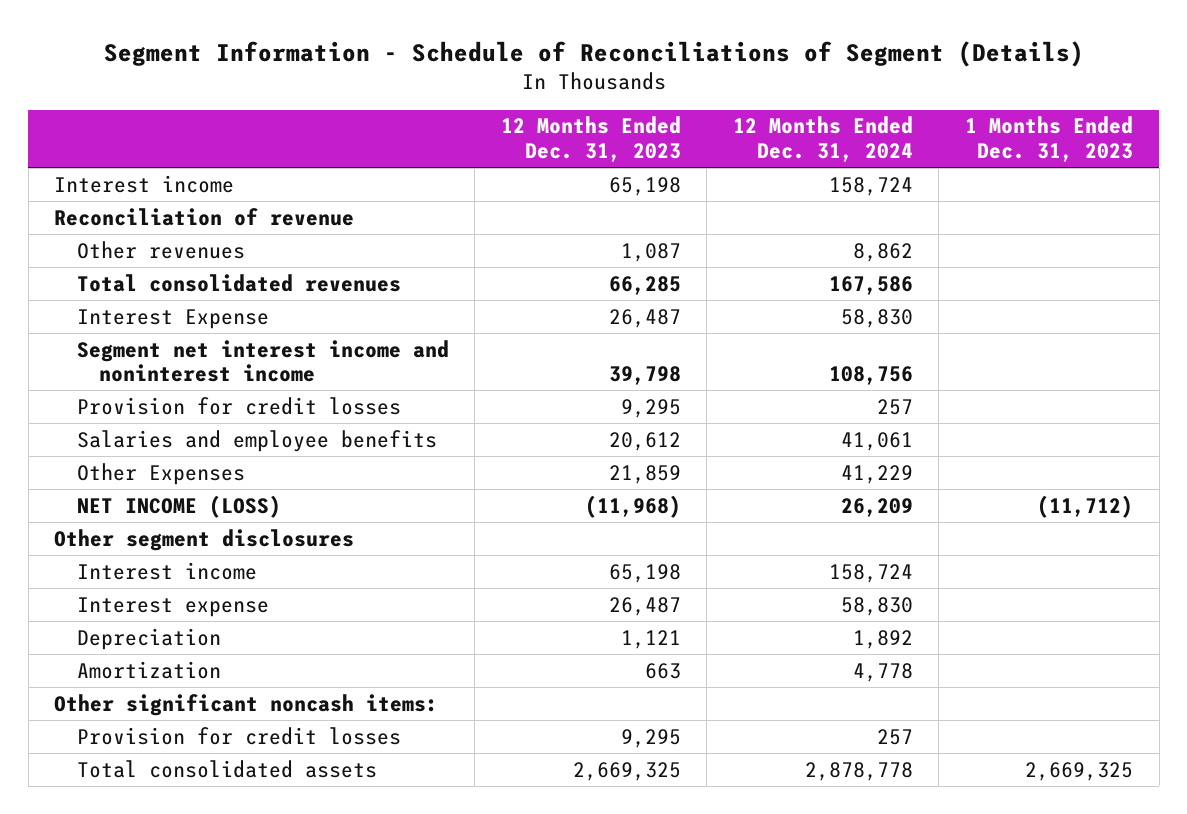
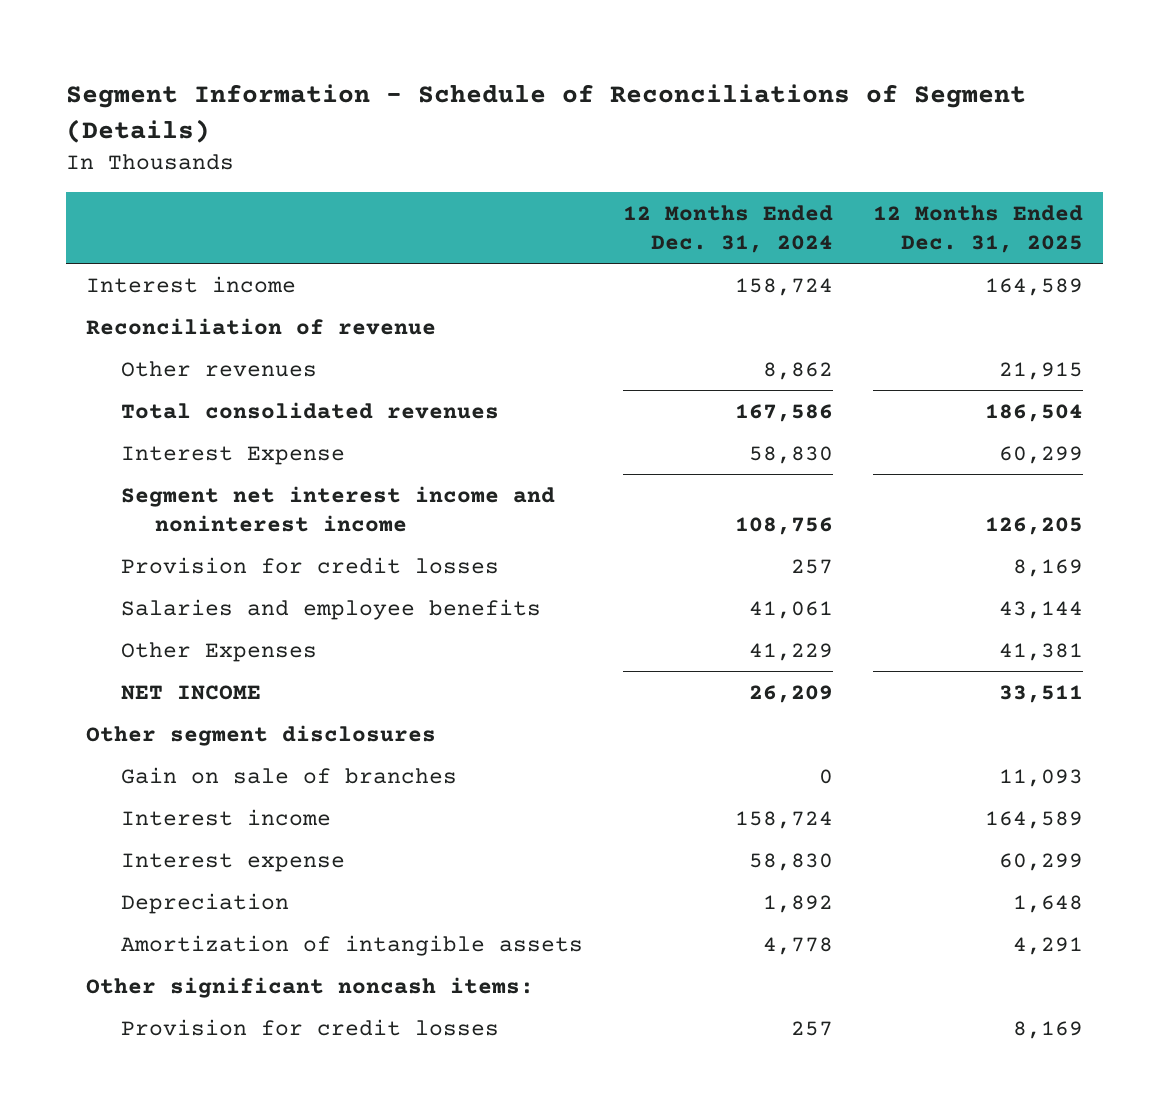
[500,116,681,163] 12 Months Ended Dec. 31, 2023 -> none
[965,116,1134,163] 1 Months Ended Dec. 31, 2023 -> none
none -> [873,204,1084,253] 12 Months Ended Dec. 31, 2025
[76,494,281,518] NET INCOME (LOSS) -> [120,684,261,700] NET INCOME
none -> [120,766,457,784] Gain on sale of branches
[76,660,221,679] Amortization -> [120,934,583,956] Amortization of intangible assets
[76,759,377,778] Total consolidated assets -> none

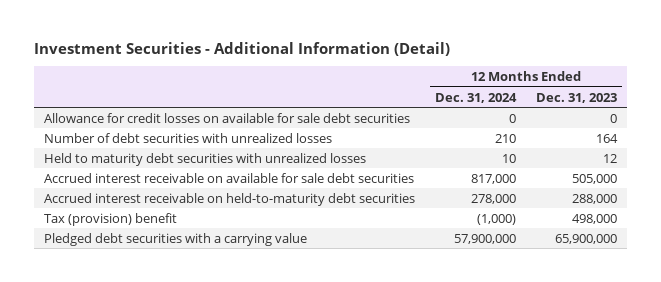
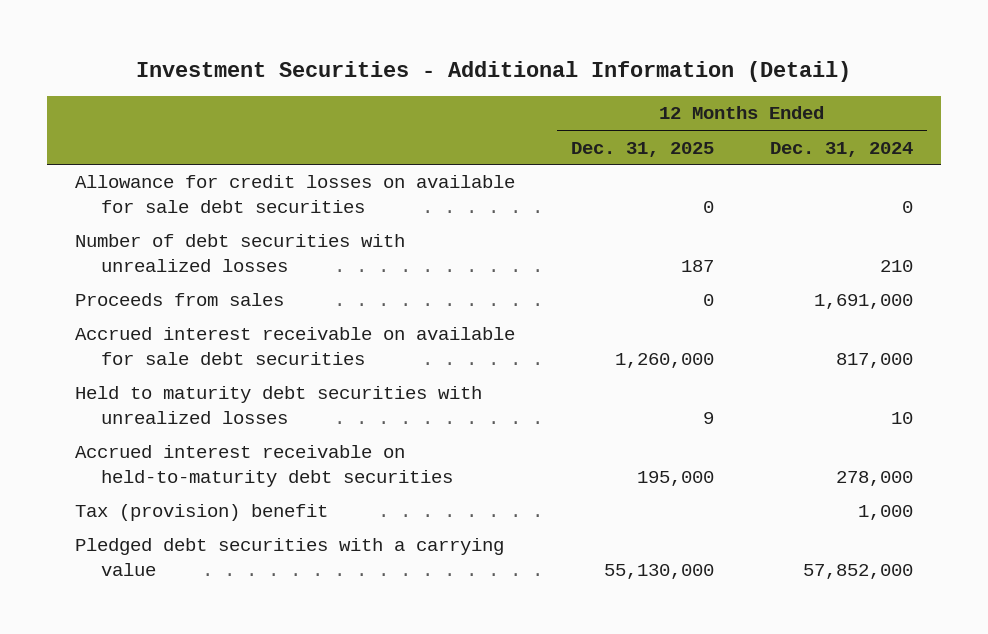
[536,92,618,103] Dec. 31, 2023 -> none
none -> [571,141,715,157] Dec. 31, 2025
none -> [74,293,284,307] Proceeds from sales
[44,152,367,166] Held to maturity debt securities with unrealized losses -> [74,386,482,425] Held to maturity debt securities with unrealized losses
[477,213,517,225] (1,000) -> [858,505,914,521] 1,000
[454,233,517,244] 57,900,000 -> [803,564,914,580] 57,852,000

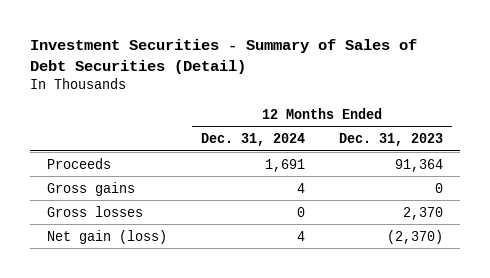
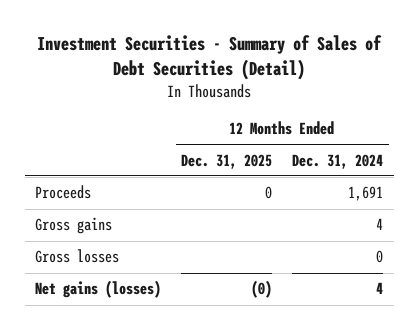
[339,132,444,146] Dec. 31, 2023 -> none
none -> [181,153,273,169] Dec. 31, 2025
[46,229,167,244] Net gain (loss) -> [34,280,161,299] Net gains (losses)

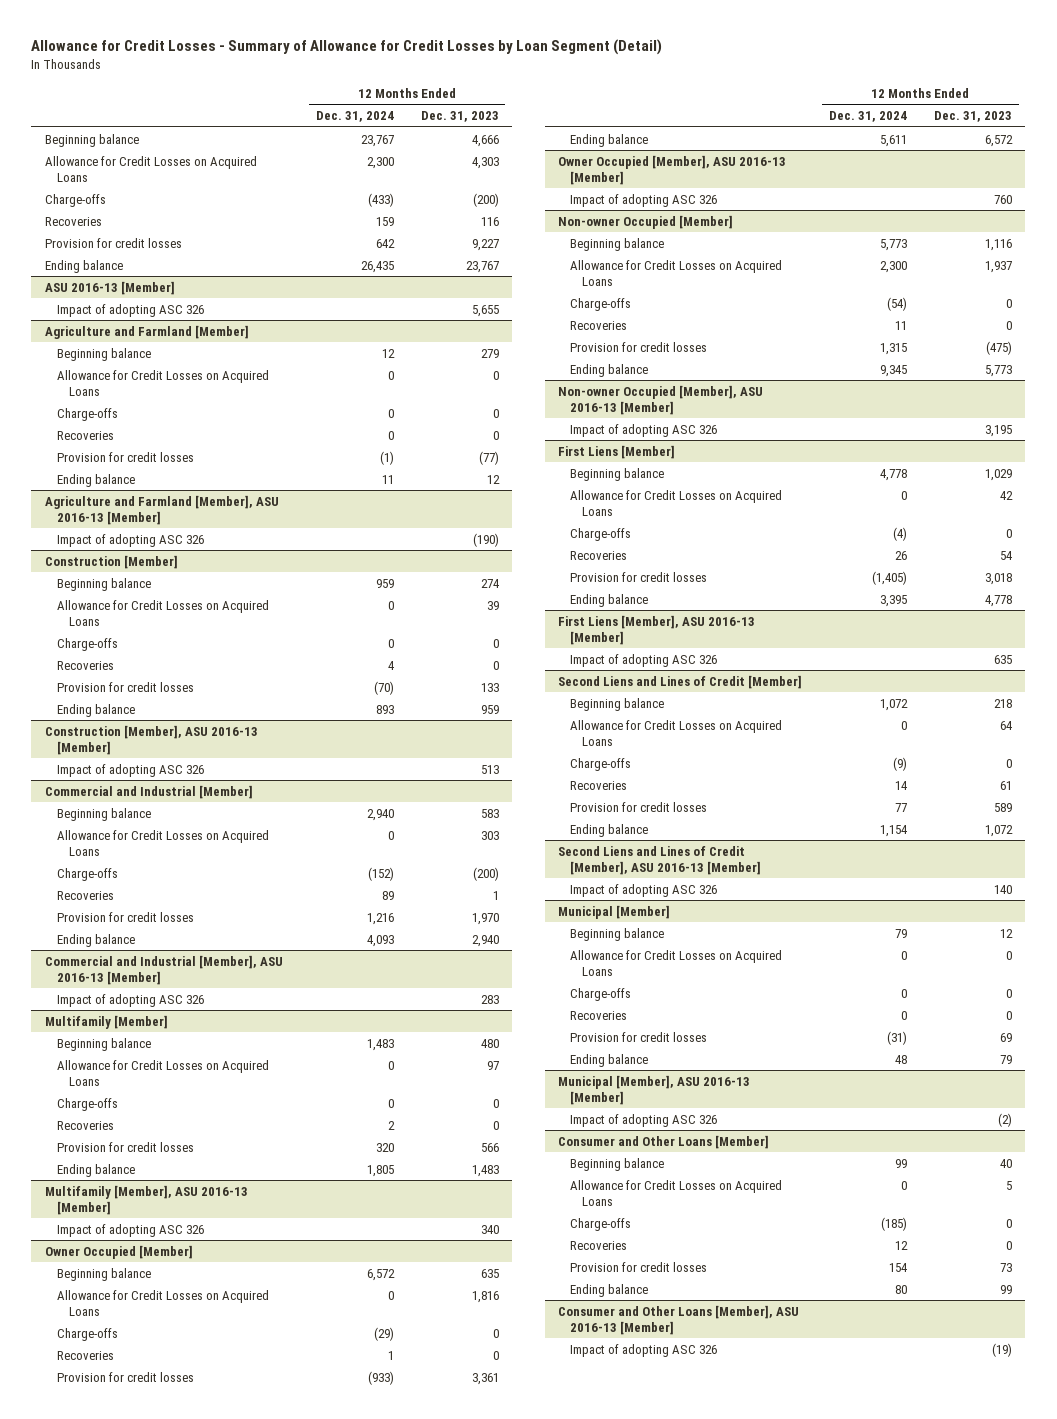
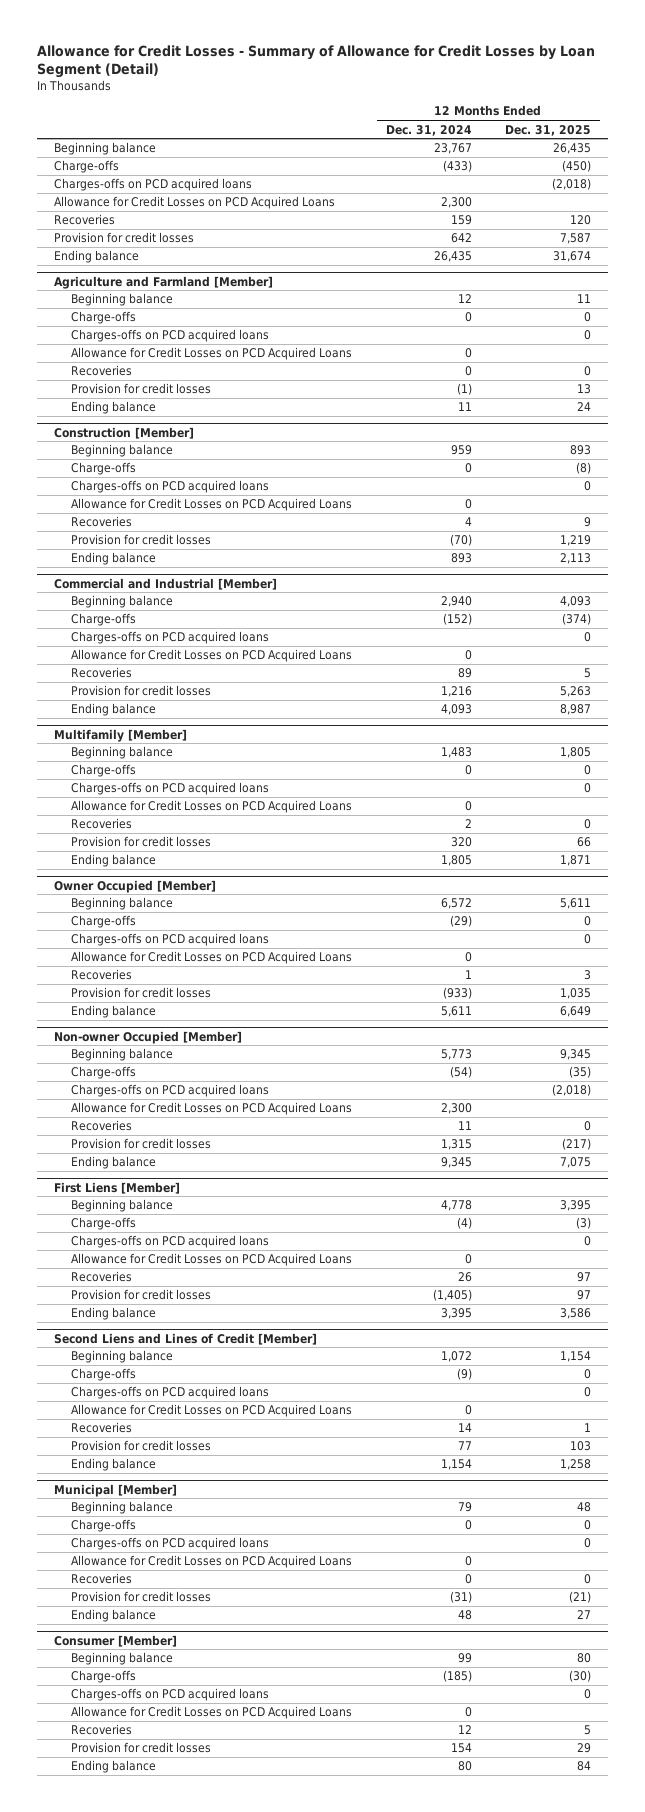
[420,111,499,123] Dec. 31, 2023 -> none
none -> [505,124,592,136] Dec. 31, 2025
[44,155,257,182] Allowance for Credit Losses on Acquired Loans -> none
none -> [53,178,252,192] Charges-offs on PCD acquired loans
none -> [53,196,335,210] Allowance for Credit Losses on PCD Acquired Loans
[44,280,175,295] ASU 2016-13 [Member] -> none
[56,303,204,317] Impact of adopting ASC 326 -> none
[56,369,269,396] Allowance for Credit Losses on Acquired Loans -> none
none -> [70,329,269,343] Charges-offs on PCD acquired loans
none -> [70,347,352,361] Allowance for Credit Losses on PCD Acquired Loans
[44,494,279,525] Agriculture and Farmland [Member], ASU 2016-13 [Member] -> none
[56,533,204,547] Impact of adopting ASC 326 -> none
[56,599,269,626] Allowance for Credit Losses on Acquired Loans -> none
none -> [70,480,269,494] Charges-offs on PCD acquired loans
none -> [70,498,352,512] Allowance for Credit Losses on PCD Acquired Loans
[44,724,258,755] Construction [Member], ASU 2016-13 [Member] -> none
[56,763,204,777] Impact of adopting ASC 326 -> none
[56,829,269,856] Allowance for Credit Losses on Acquired Loans -> none
none -> [70,631,269,645] Charges-offs on PCD acquired loans
none -> [70,649,352,663] Allowance for Credit Losses on PCD Acquired Loans
[44,954,283,985] Commercial and Industrial [Member], ASU 2016-13 [Member] -> none
[56,993,204,1007] Impact of adopting ASC 326 -> none
[56,1059,269,1086] Allowance for Credit Losses on Acquired Loans -> none
none -> [70,782,269,796] Charges-offs on PCD acquired loans
none -> [70,800,352,814] Allowance for Credit Losses on PCD Acquired Loans
[44,1184,248,1215] Multifamily [Member], ASU 2016-13 [Member] -> none
[56,1223,204,1237] Impact of adopting ASC 326 -> none
[56,1289,269,1316] Allowance for Credit Losses on Acquired Loans -> none
none -> [70,933,269,947] Charges-offs on PCD acquired loans
none -> [70,951,352,965] Allowance for Credit Losses on PCD Acquired Loans
[558,154,787,185] Owner Occupied [Member], ASU 2016-13 [Member] -> none
[570,193,718,207] Impact of adopting ASC 326 -> none
[570,259,783,286] Allowance for Credit Losses on Acquired Loans -> none
none -> [70,1084,269,1098] Charges-offs on PCD acquired loans
none -> [70,1102,352,1116] Allowance for Credit Losses on PCD Acquired Loans
[558,384,764,415] Non-owner Occupied [Member], ASU 2016-13 [Member] -> none
[570,423,718,437] Impact of adopting ASC 326 -> none
[570,489,783,516] Allowance for Credit Losses on Acquired Loans -> none
none -> [70,1235,269,1249] Charges-offs on PCD acquired loans
none -> [70,1253,352,1267] Allowance for Credit Losses on PCD Acquired Loans
[558,614,756,645] First Liens [Member], ASU 2016-13 [Member] -> none
[570,653,718,667] Impact of adopting ASC 326 -> none
[570,719,783,746] Allowance for Credit Losses on Acquired Loans -> none
none -> [70,1386,269,1400] Charges-offs on PCD acquired loans
none -> [70,1404,352,1418] Allowance for Credit Losses on PCD Acquired Loans
[558,845,762,875] Second Liens and Lines of Credit [Member], ASU 2016-13 [Member] -> none
[570,883,718,897] Impact of adopting ASC 326 -> none
[570,949,783,976] Allowance for Credit Losses on Acquired Loans -> none
none -> [70,1537,269,1551] Charges-offs on PCD acquired loans
none -> [70,1555,352,1569] Allowance for Credit Losses on PCD Acquired Loans
[558,1074,751,1105] Municipal [Member], ASU 2016-13 [Member] -> none
[570,1113,718,1127] Impact of adopting ASC 326 -> none
[558,1134,770,1149] Consumer and Other Loans [Member] -> none
none -> [53,1634,177,1647] Consumer [Member]
[570,1179,783,1206] Allowance for Credit Losses on Acquired Loans -> none
none -> [70,1688,269,1702] Charges-offs on PCD acquired loans
none -> [70,1706,352,1720] Allowance for Credit Losses on PCD Acquired Loans
[558,1304,800,1335] Consumer and Other Loans [Member], ASU 2016-13 [Member] -> none
[570,1343,718,1357] Impact of adopting ASC 326 -> none

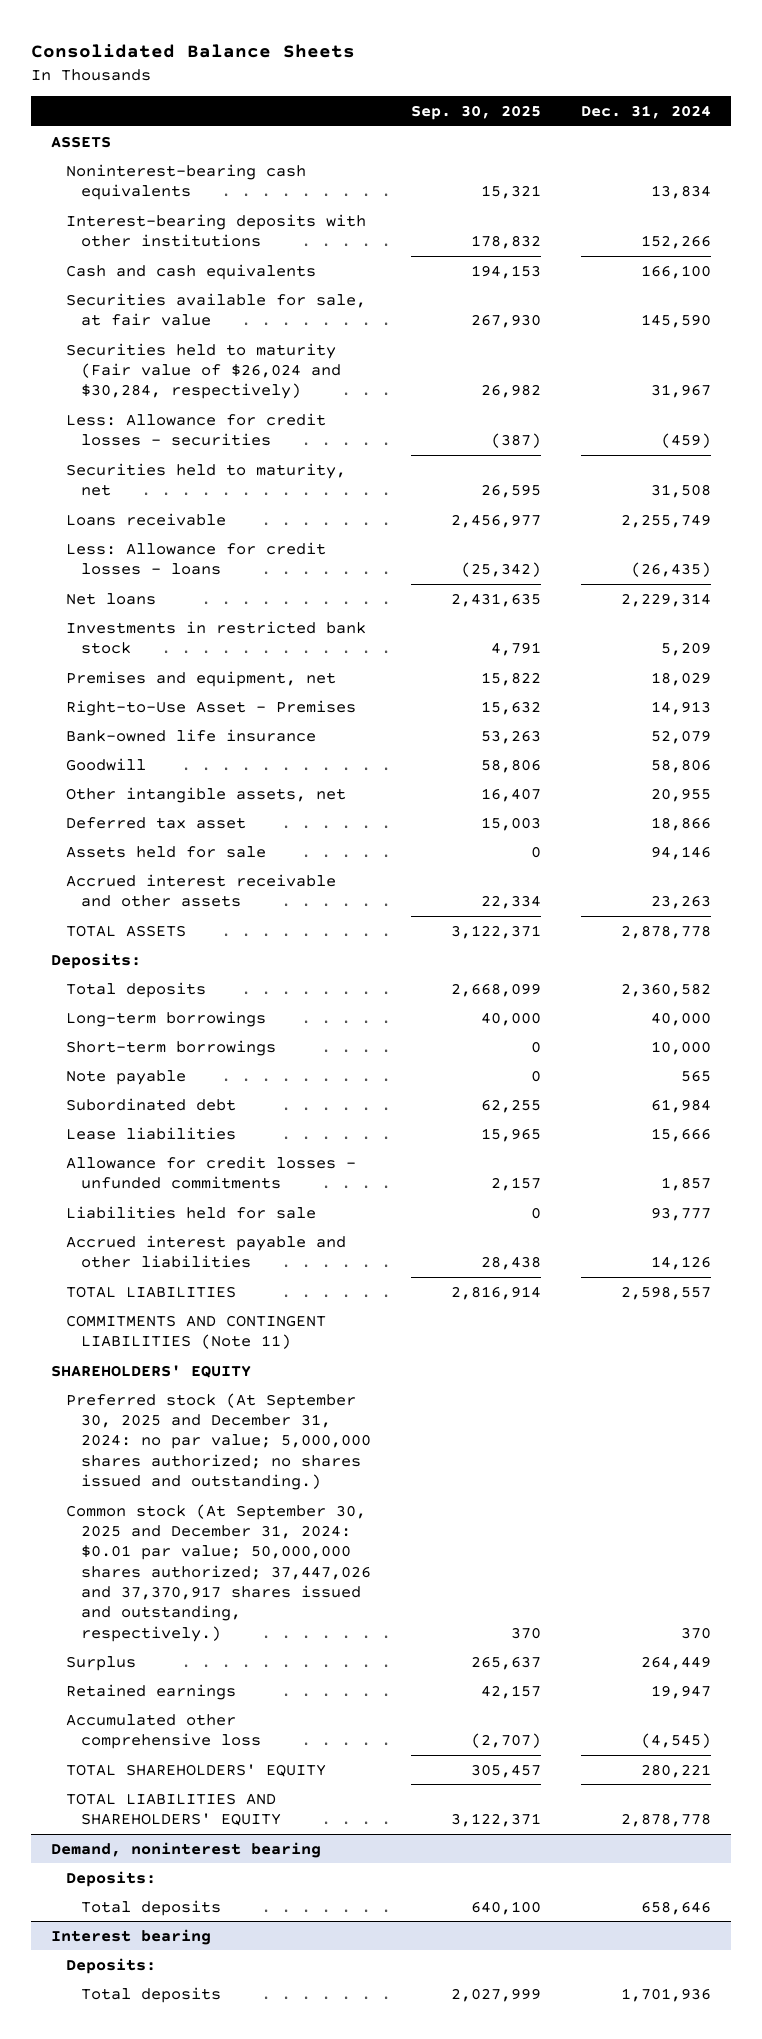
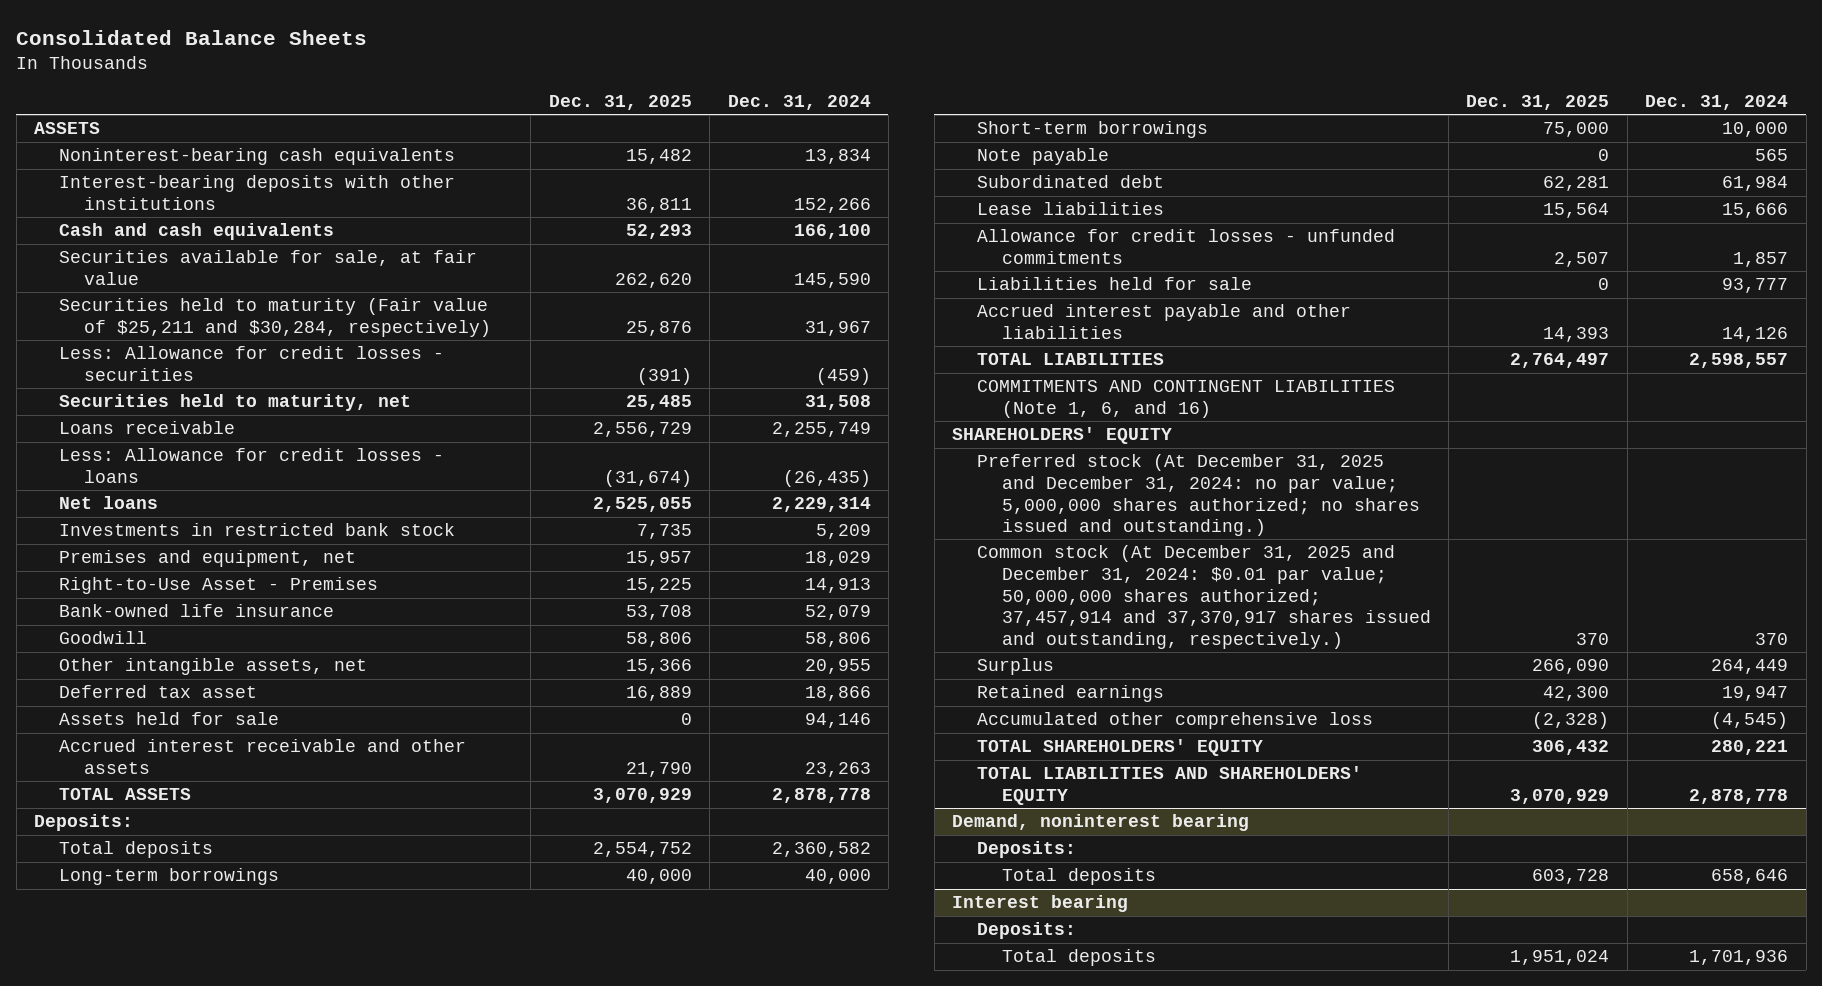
[411,104,542,120] Sep. 30, 2025 -> none
none -> [548,94,692,110] Dec. 31, 2025
[66,342,342,400] Securities held to maturity (Fair value of $26,024 and $30,284, respectively) -> [59,298,492,337] Securities held to maturity (Fair value of $25,211 and $30,284, respectively)
[66,1314,327,1349] COMMITMENTS AND CONTINGENT LIABILITIES (Note 11) -> [976,380,1395,418] COMMITMENTS AND CONTINGENT LIABILITIES (Note 1, 6, and 16)
[66,1392,372,1490] Preferred stock (At September 30, 2025 and December 31, 2024: no par value; 5,000,000 shares authorized; no shares issued and outstanding.) -> [976,454,1420,537] Preferred stock (At December 31, 2025 and December 31, 2024: no par value; 5,000,000 shares authorized; no shares issued and outstanding.)
[66,1503,372,1642] Common stock (At September 30, 2025 and December 31, 2024: $0.01 par value; 50,000,000 shares authorized; 37,447,026 and 37,370,917 shares issued and outstanding, respectively.) -> [976,545,1431,649] Common stock (At December 31, 2025 and December 31, 2024: $0.01 par value; 50,000,000 shares authorized; 37,457,914 and 37,370,917 shares issued and outstanding, respectively.)

